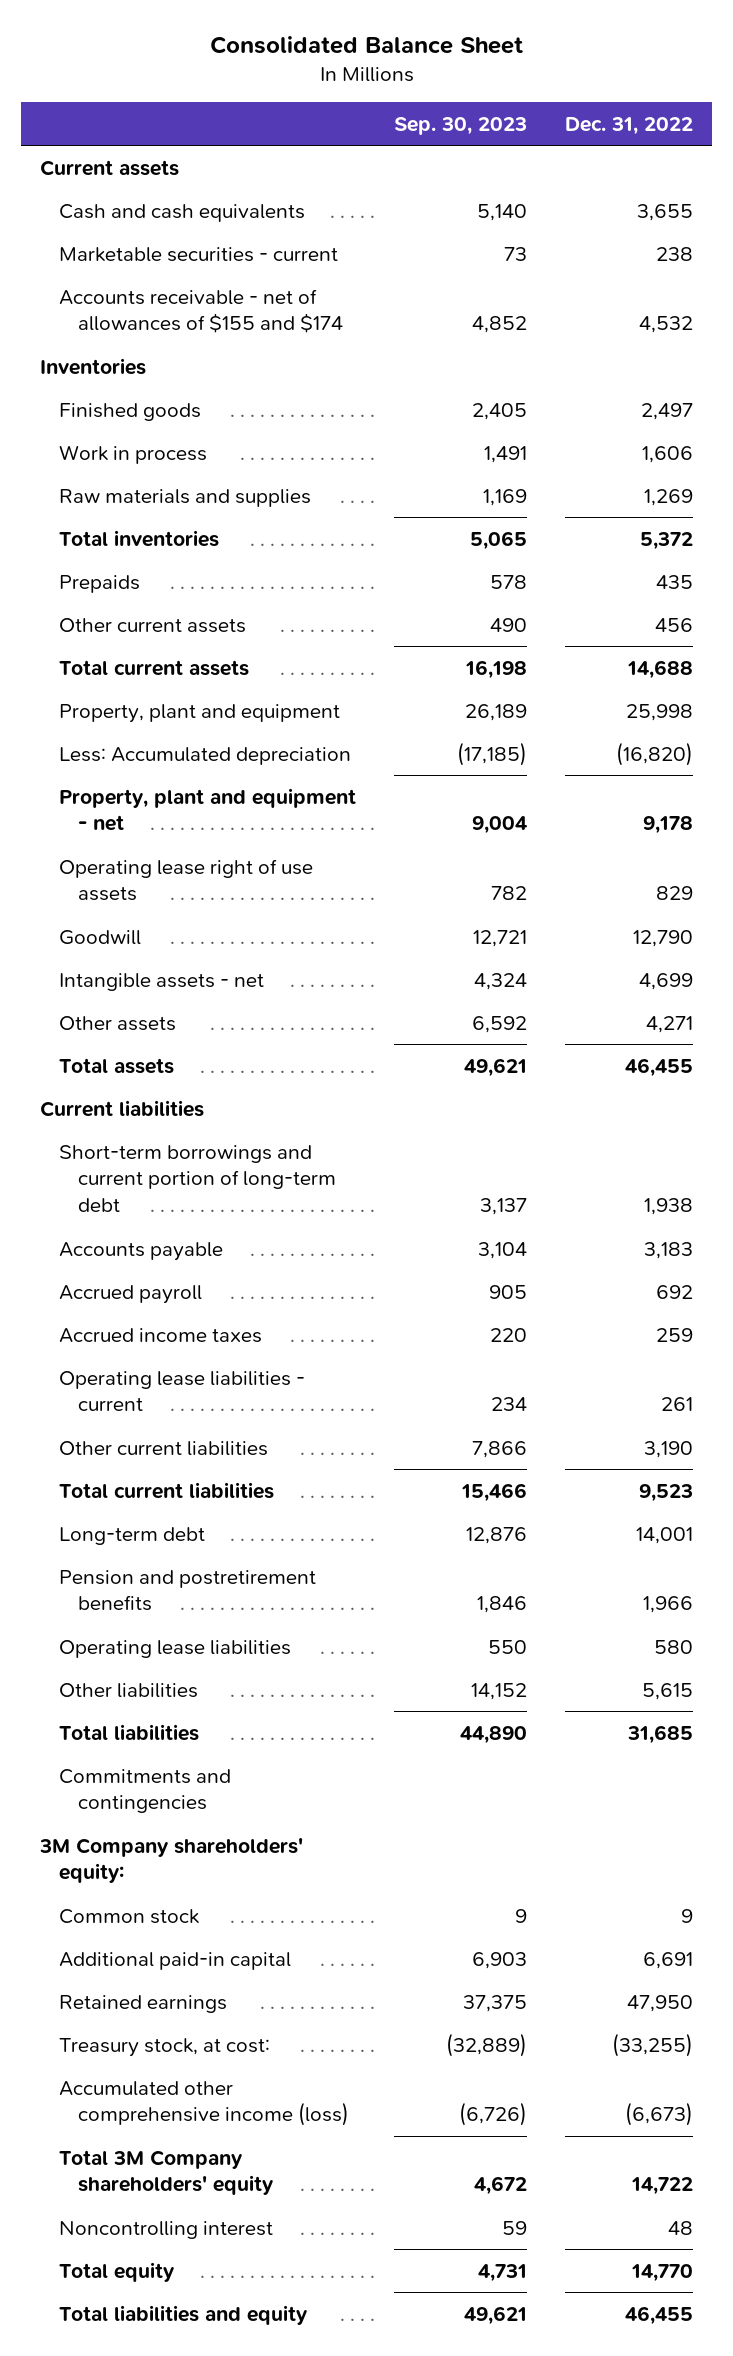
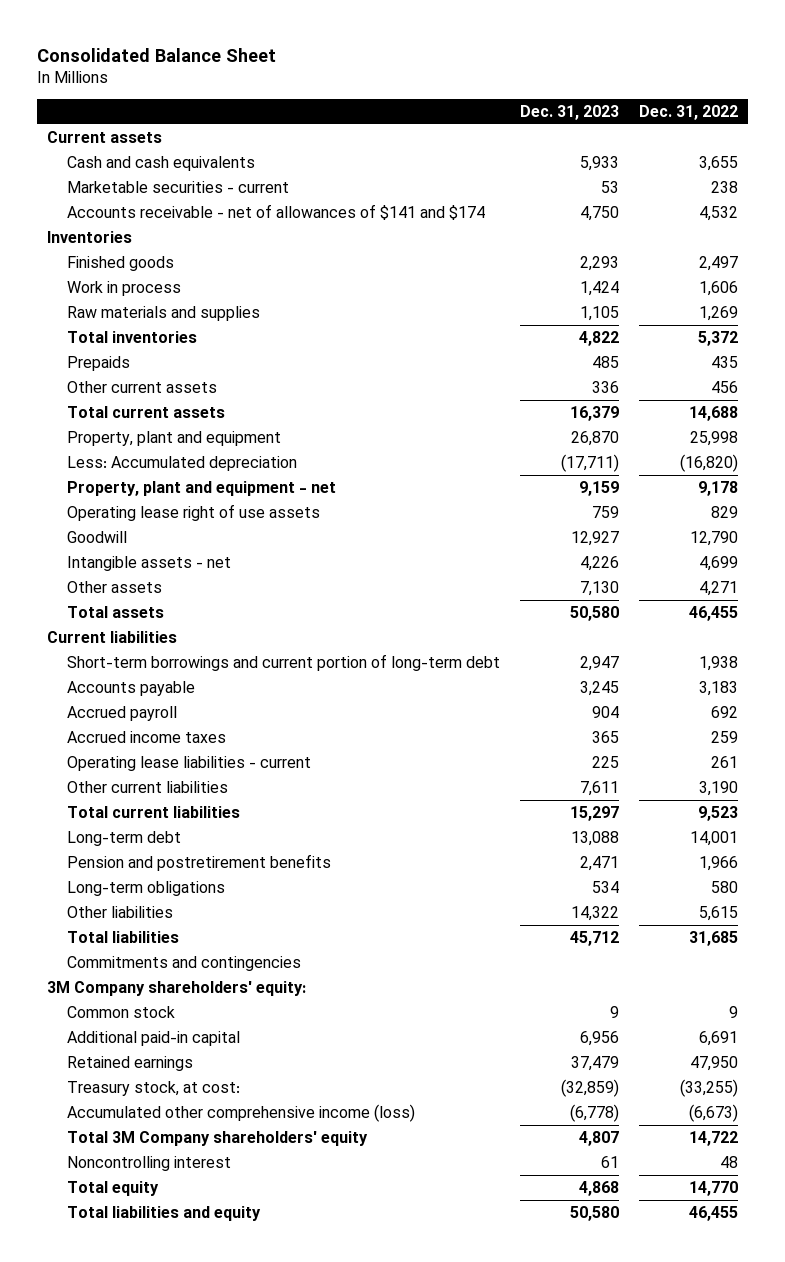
[394,116,528,135] Sep. 30, 2023 -> none
none -> [519,104,619,120] Dec. 31, 2023
[58,288,343,334] Accounts receivable - net of allowances of $155 and $174 -> [66,204,485,221] Accounts receivable - net of allowances of $141 and $174
[58,1639,291,1658] Operating lease liabilities -> [66,881,225,897] Long-term obligations

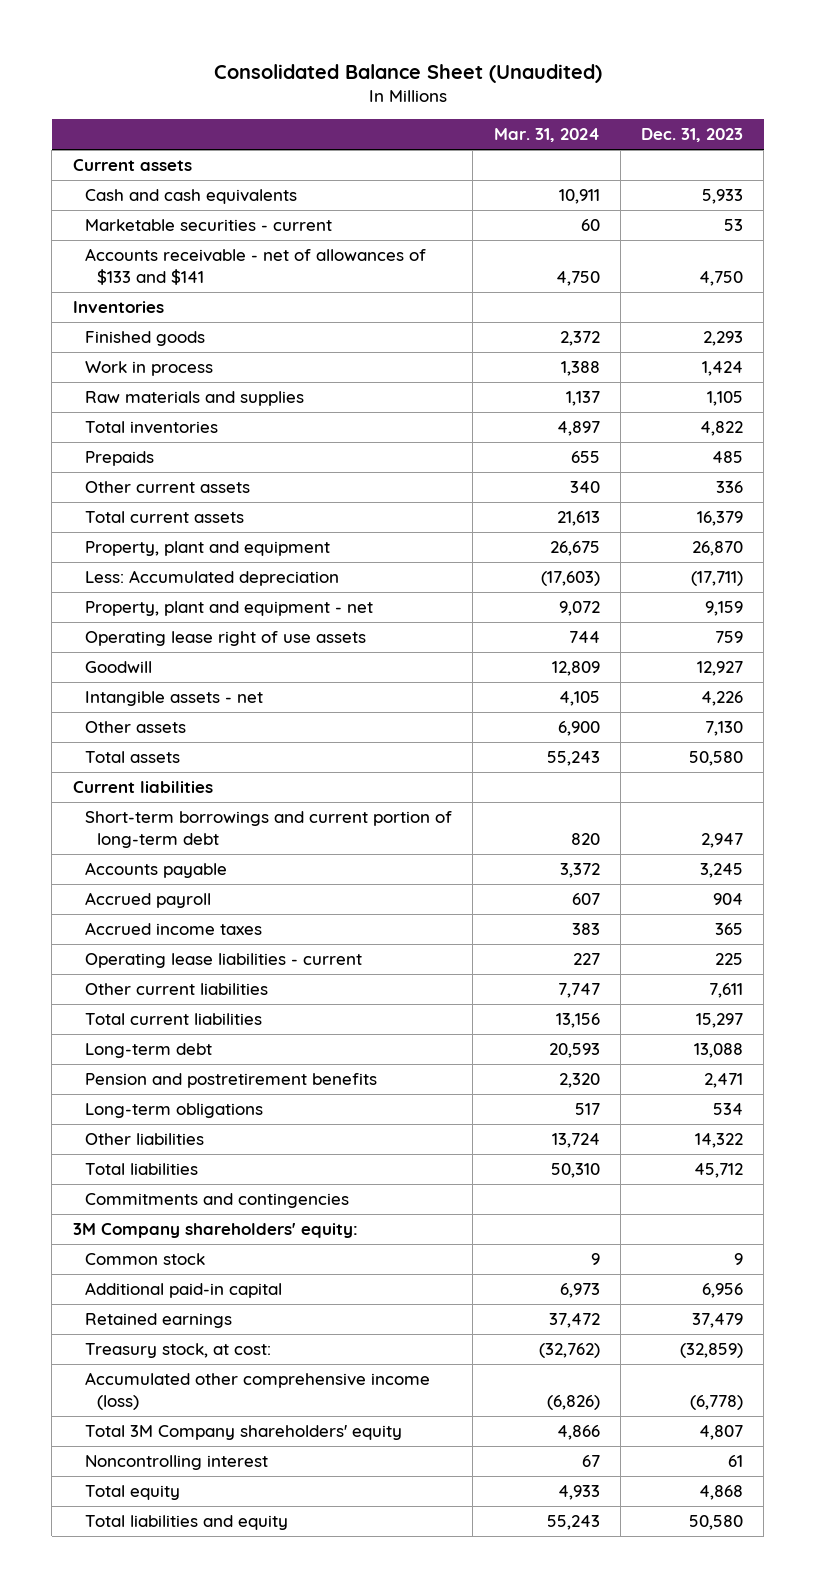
[36,47,276,62] Consolidated Balance Sheet -> [213,63,602,83] Consolidated Balance Sheet (Unaudited)
[638,104,738,120] Dec. 31, 2022 -> none
none -> [493,128,600,143] Mar. 31, 2024
[66,204,485,221] Accounts receivable - net of allowances of $141 and $174 -> [84,248,426,285] Accounts receivable - net of allowances of $133 and $141

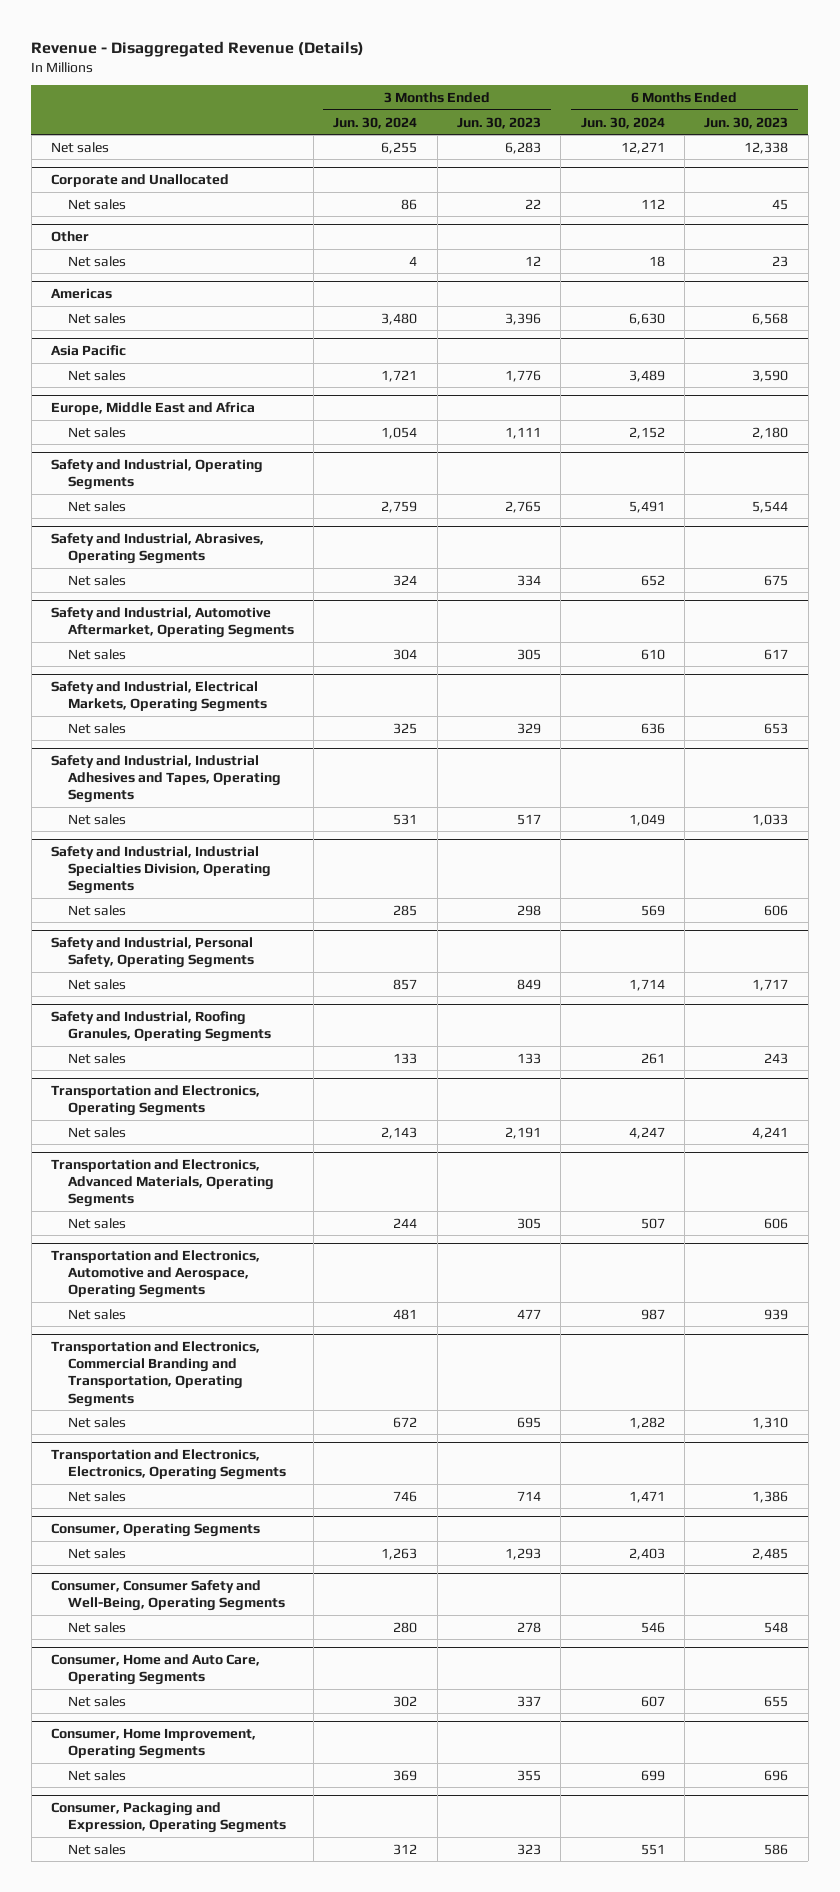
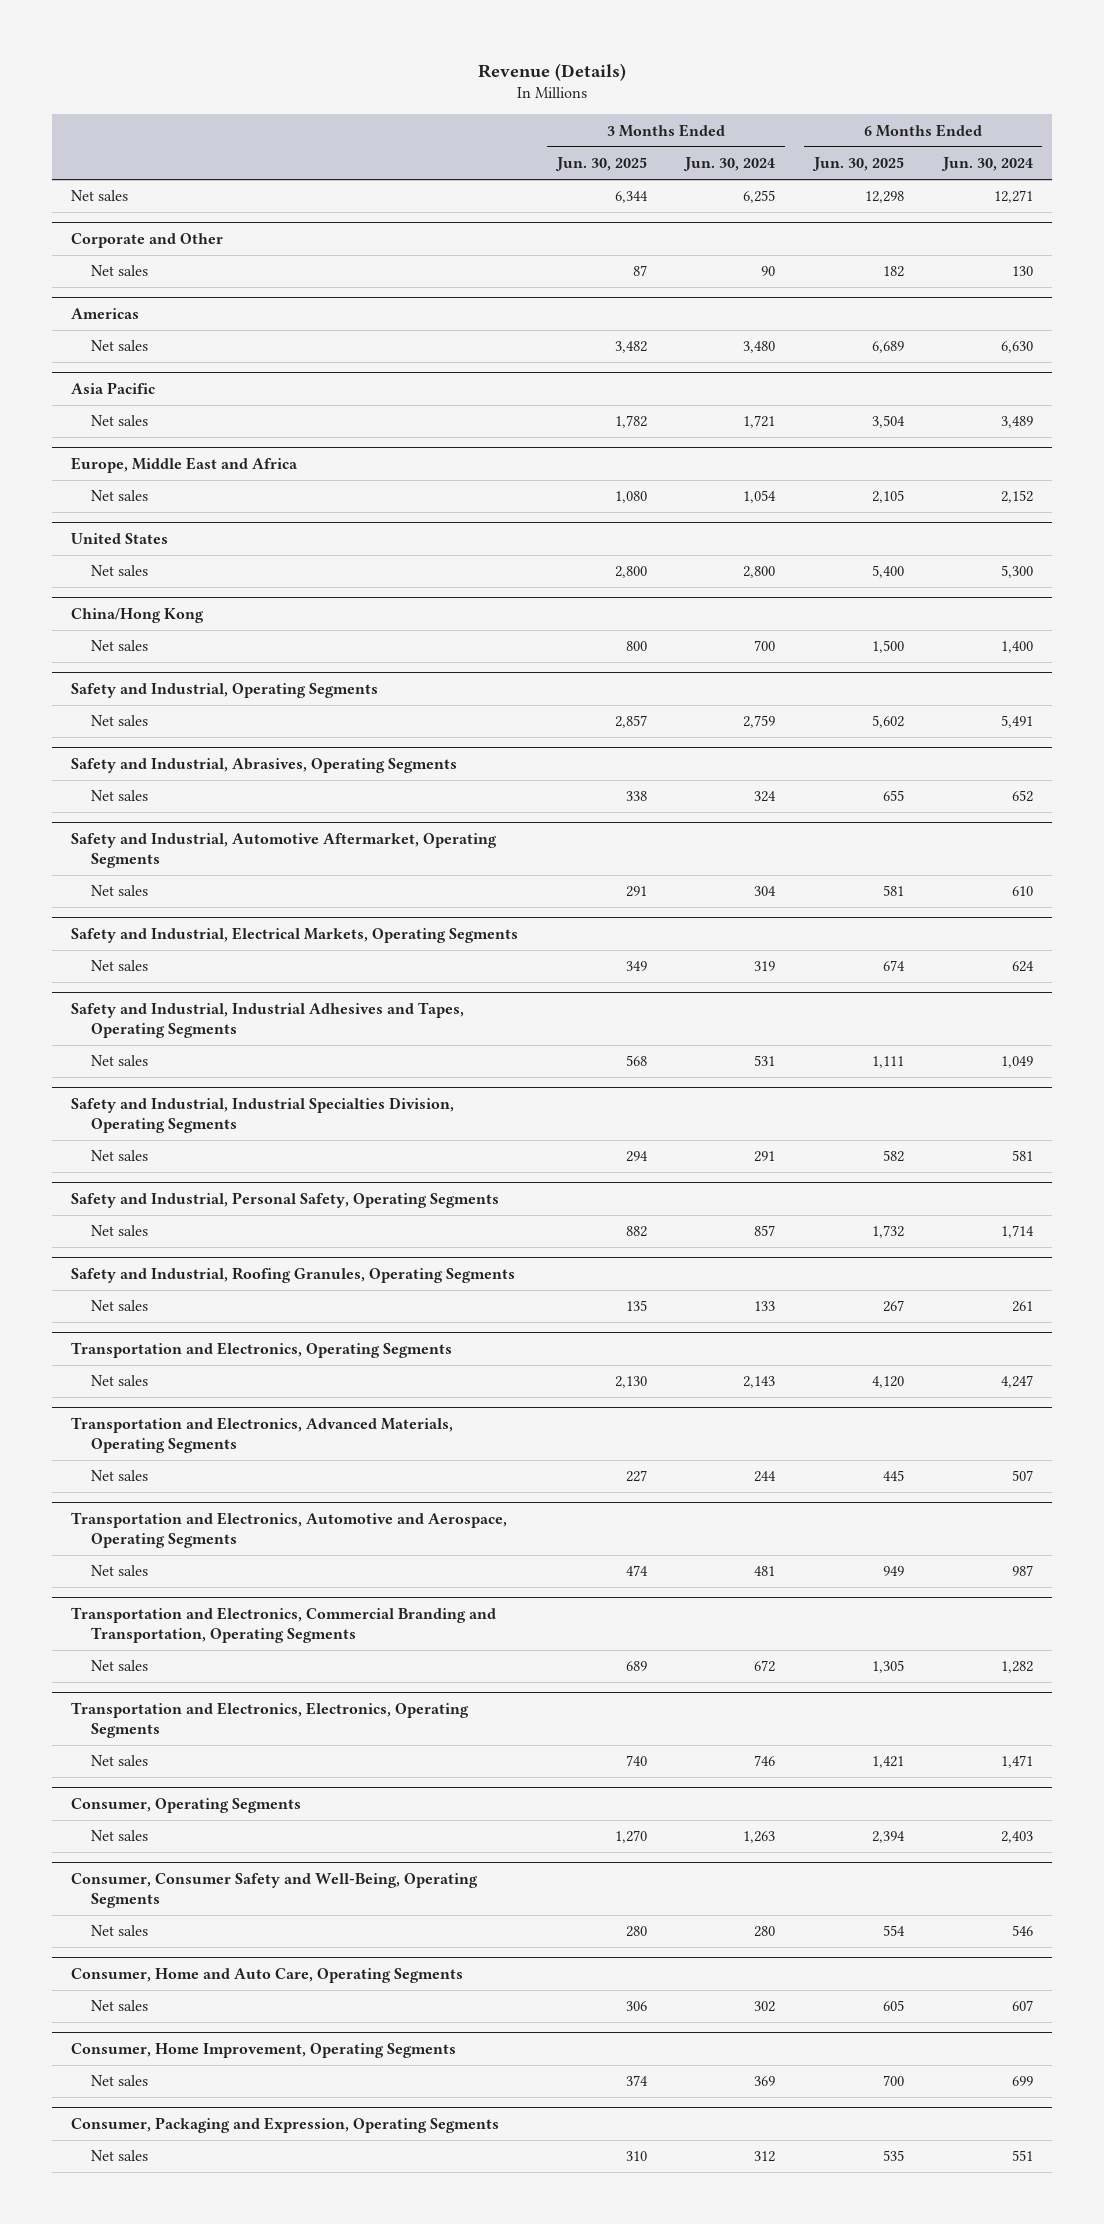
[31,40,365,57] Revenue - Disaggregated Revenue (Details) -> [477,62,626,81] Revenue (Details)
[456,116,541,129] Jun. 30, 2023 -> none
[704,116,789,129] Jun. 30, 2023 -> none
none -> [554,157,647,172] Jun. 30, 2025
none -> [811,157,904,172] Jun. 30, 2025
[51,231,90,243] Other -> none
[67,255,126,267] Net sales -> none
[51,174,230,188] Corporate and Unallocated -> [70,232,223,248] Corporate and Other
[401,198,418,210] 86 -> [761,266,776,277] 90
[640,198,665,209] 112 -> [1011,266,1033,277] 130
none -> [70,532,168,544] United States
none -> [91,565,149,577] Net sales
none -> [70,607,204,623] China/Hong Kong
none -> [91,640,149,652] Net sales
[393,722,418,734] 325 -> [754,961,776,972] 319
[640,722,665,734] 636 -> [1011,961,1034,973] 624
[393,904,418,916] 285 -> [754,1151,776,1163] 291
[640,904,665,916] 569 -> [1011,1150,1033,1162] 581

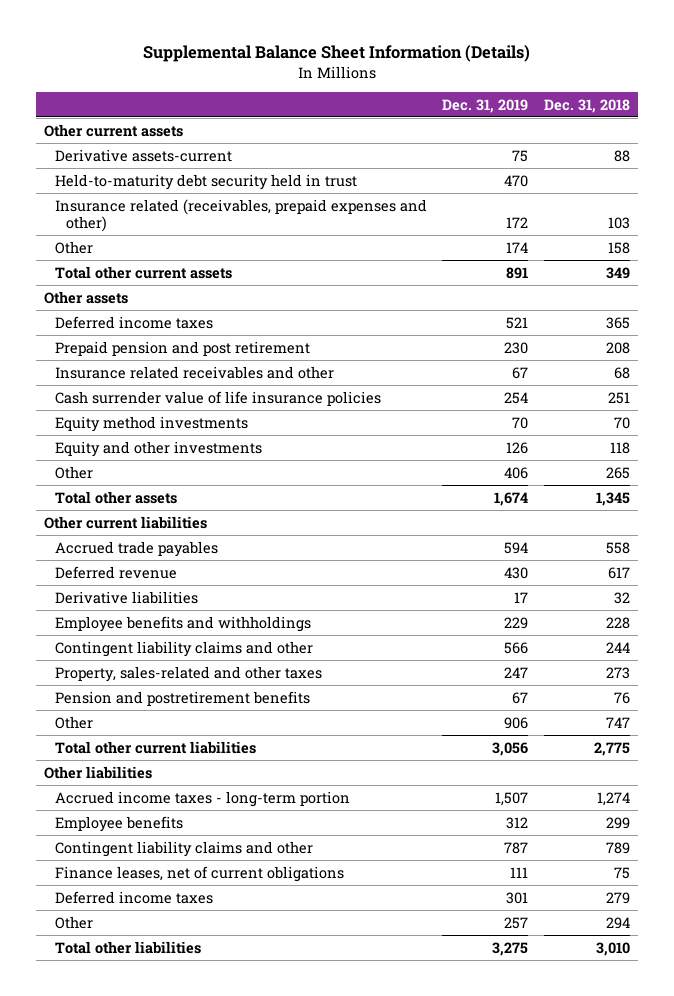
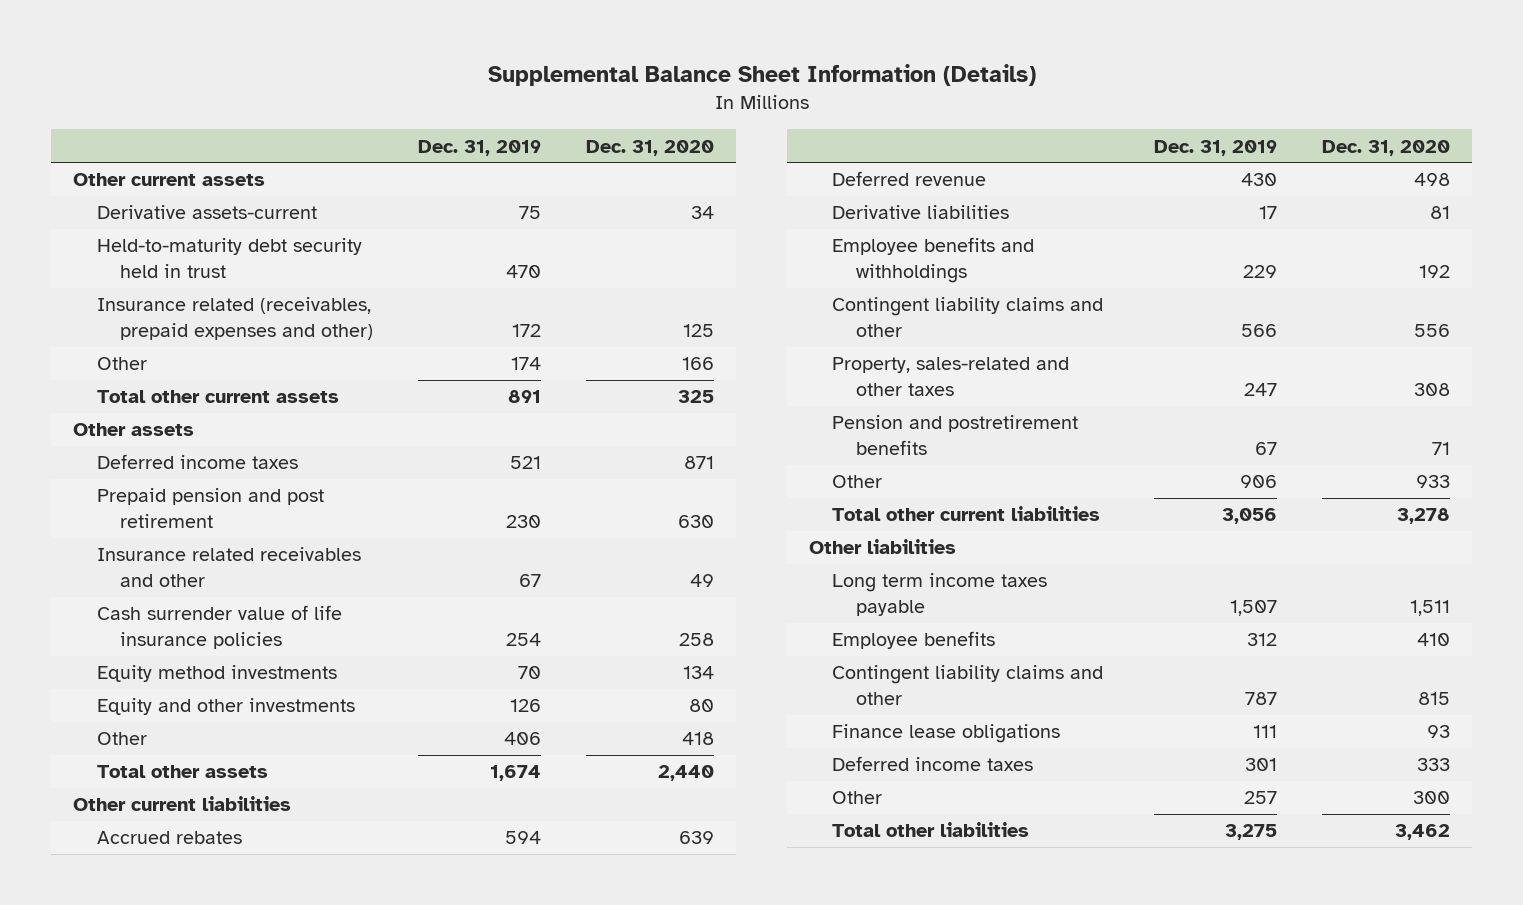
[543,98,630,113] Dec. 31, 2018 -> none
none -> [585,139,714,156] Dec. 31, 2020
[54,540,218,557] Accrued trade payables -> [96,831,242,845] Accrued rebates
[54,790,350,807] Accrued income taxes - long-term portion -> [832,573,1048,617] Long term income taxes payable
[54,865,344,882] Finance leases, net of current obligations -> [832,724,1061,744] Finance lease obligations

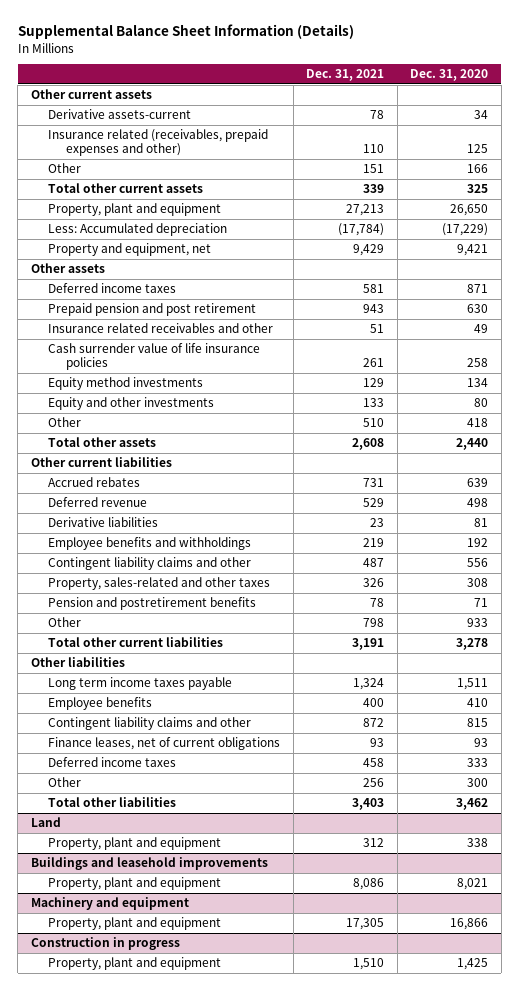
[417,139,541,156] Dec. 31, 2019 -> none
none -> [306,69,385,82] Dec. 31, 2021
[96,238,362,279] Held-to-maturity debt security held in trust -> none
none -> [48,203,222,217] Property, plant and equipment
none -> [48,223,228,237] Less: Accumulated depreciation
none -> [48,243,212,257] Property and equipment, net
[832,724,1061,744] Finance lease obligations -> [48,737,281,751] Finance leases, net of current obligations
none -> [30,817,61,828] Land
none -> [48,837,222,851] Property, plant and equipment
none -> [30,857,268,871] Buildings and leasehold improvements
none -> [48,877,222,891] Property, plant and equipment
none -> [30,897,189,911] Machinery and equipment
none -> [48,917,222,931] Property, plant and equipment
none -> [30,937,180,951] Construction in progress
none -> [48,957,222,971] Property, plant and equipment

